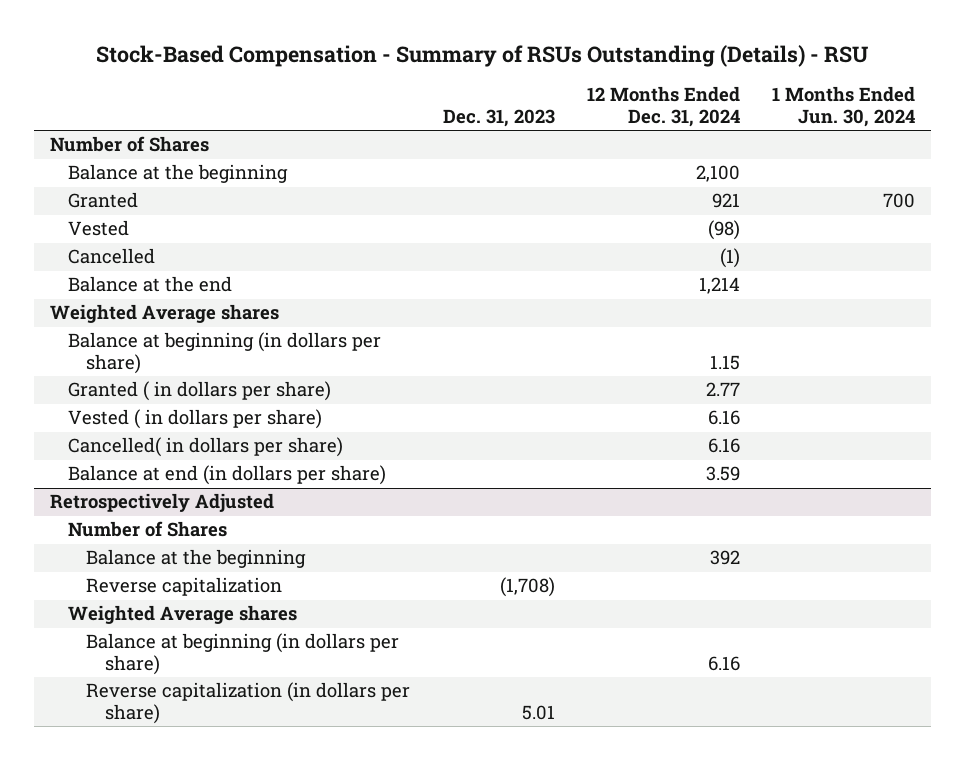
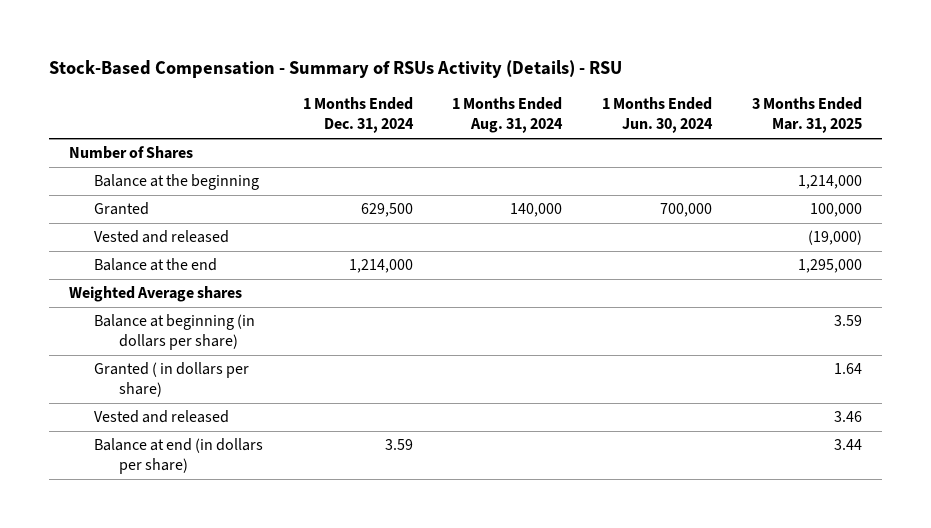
[96,45,869,68] Stock-Based Compensation - Summary of RSUs Outstanding (Details) - RSU -> [48,59,622,78] Stock-Based Compensation - Summary of RSUs Activity (Details) - RSU
[442,108,555,127] Dec. 31, 2023 -> none
[586,86,740,127] 12 Months Ended Dec. 31, 2024 -> none
none -> [302,97,414,134] 1 Months Ended Dec. 31, 2024
none -> [452,97,564,134] 1 Months Ended Aug. 31, 2024
none -> [751,97,862,134] 3 Months Ended Mar. 31, 2025
[68,248,156,265] Cancelled -> none
[883,193,916,209] 700 -> [660,203,713,218] 700,000
[68,220,130,237] Vested -> [93,230,229,244] Vested and released
[68,437,344,458] Cancelled( in dollars per share) -> none
[68,409,323,430] Vested ( in dollars per share) -> [93,410,229,424] Vested and released
[49,493,274,513] Retrospectively Adjusted -> none
[68,521,228,538] Number of Shares -> none
[86,549,307,569] Balance at the beginning -> none
[86,577,283,597] Reverse capitalization -> none
[68,605,298,625] Weighted Average shares -> none
[86,633,400,676] Balance at beginning (in dollars per share) -> none
[86,682,411,725] Reverse capitalization (in dollars per share) -> none

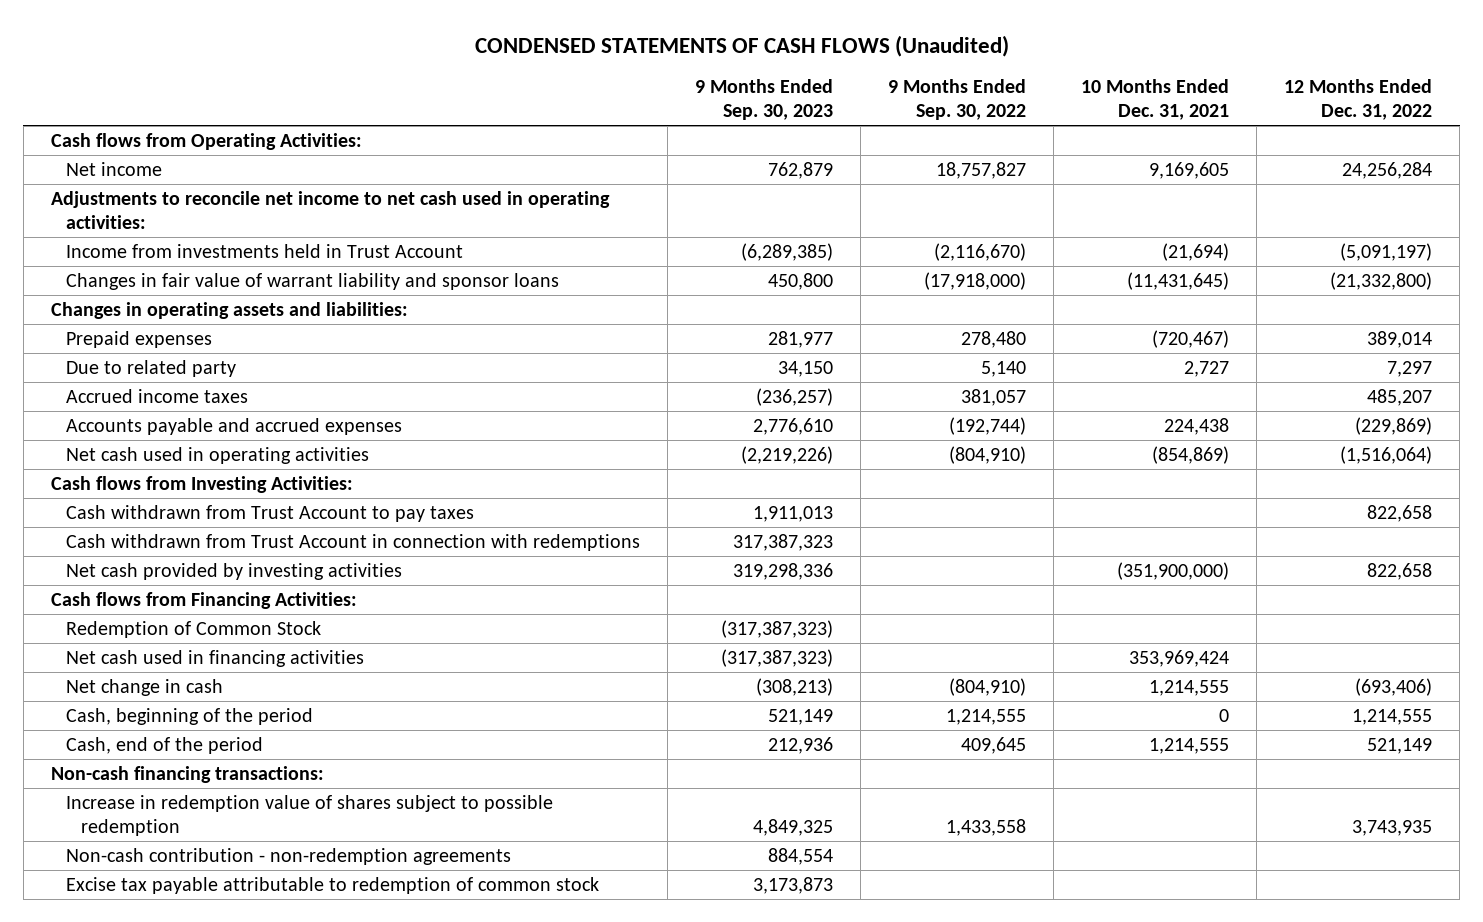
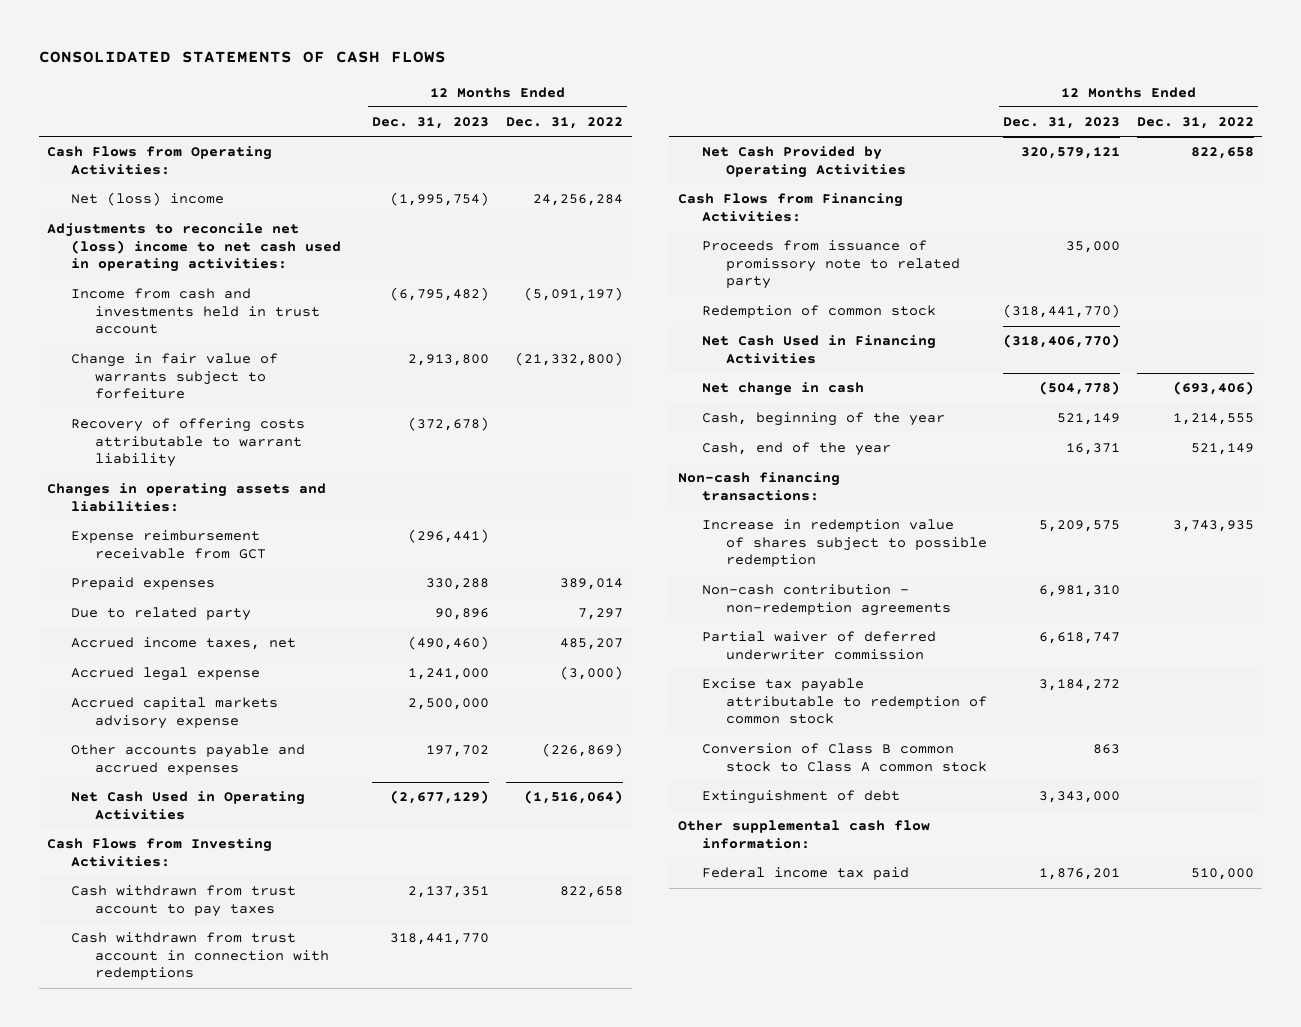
[474,35,1009,58] CONDENSED STATEMENTS OF CASH FLOWS (Unaudited) -> [38,51,446,64] CONSOLIDATED STATEMENTS OF CASH FLOWS
[694,79,833,121] 9 Months Ended Sep. 30, 2023 -> none
[888,79,1027,121] 9 Months Ended Sep. 30, 2022 -> none
[1081,79,1230,121] 10 Months Ended Dec. 31, 2021 -> none
none -> [372,117,490,130] Dec. 31, 2023
[50,132,362,150] Cash flows from Operating Activities: -> [46,146,272,175] Cash Flows from Operating Activities:
[65,161,162,176] Net income -> [70,192,224,207] Net (loss) income
[50,190,610,229] Adjustments to reconcile net income to net cash used in operating activities: -> [46,223,341,273] Adjustments to reconcile net (loss) income to net cash used in operating activities:
[65,243,463,258] Income from investments held in Trust Account -> [70,288,320,335] Income from cash and investments held in trust account
[65,272,559,290] Changes in fair value of warrant liability and sponsor loans -> [70,353,278,400] Change in fair value of warrants subject to forfeiture
none -> [70,418,305,468] Recovery of offering costs attributable to warrant liability
none -> [70,530,266,559] Expense reimbursement receivable from GCT
[65,388,248,403] Accrued income taxes -> [70,637,296,651] Accrued income taxes, net
none -> [70,667,260,682] Accrued legal expense
none -> [70,697,278,729] Accrued capital markets advisory expense
[65,417,402,435] Accounts payable and accrued expenses -> [70,744,305,775] Other accounts payable and accrued expenses
[1355,416,1433,435] (229,869) -> [542,743,624,758] (226,869)
[65,446,369,464] Net cash used in operating activities -> [70,791,305,820] Net Cash Used in Operating Activities
[50,475,353,493] Cash flows from Investing Activities: -> [46,838,272,867] Cash Flows from Investing Activities:
[65,504,474,522] Cash withdrawn from Trust Account to pay taxes -> [70,885,296,917] Cash withdrawn from trust account to pay taxes
[65,533,640,551] Cash withdrawn from Trust Account in connection with redemptions -> [70,932,329,981] Cash withdrawn from trust account in connection with redemptions
[65,562,402,580] Net cash provided by investing activities -> [701,146,906,178] Net Cash Provided by Operating Activities
[50,591,357,609] Cash flows from Financing Activities: -> [677,193,903,222] Cash Flows from Financing Activities:
none -> [701,240,960,290] Proceeds from issuance of promissory note to related party
[65,620,321,638] Redemption of Common Stock -> [701,305,936,319] Redemption of common stock
[65,649,364,667] Net cash used in financing activities -> [701,335,936,364] Net Cash Used in Financing Activities
[65,707,313,725] Cash, beginning of the period -> [701,412,945,427] Cash, beginning of the year
[65,736,263,754] Cash, end of the period -> [701,442,891,457] Cash, end of the year
none -> [701,631,936,660] Partial waiver of deferred underwriter commission
none -> [701,743,987,772] Conversion of Class B common stock to Class A common stock
none -> [701,790,900,805] Extinguishment of debt
none -> [677,820,930,849] Other supplemental cash flow information:
none -> [701,867,909,881] Federal income tax paid

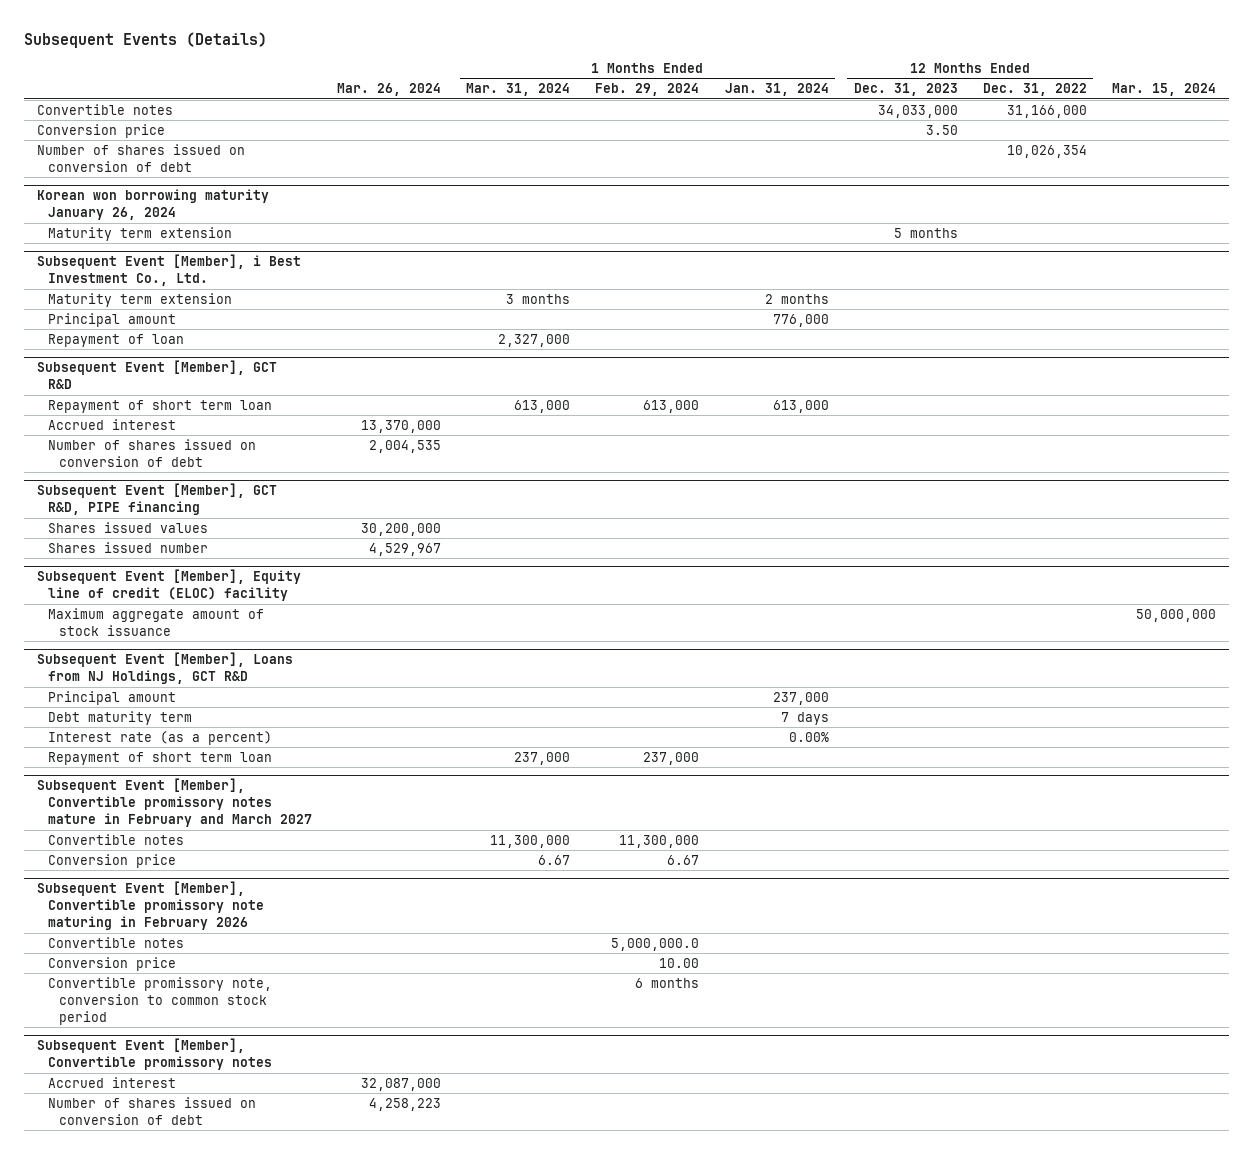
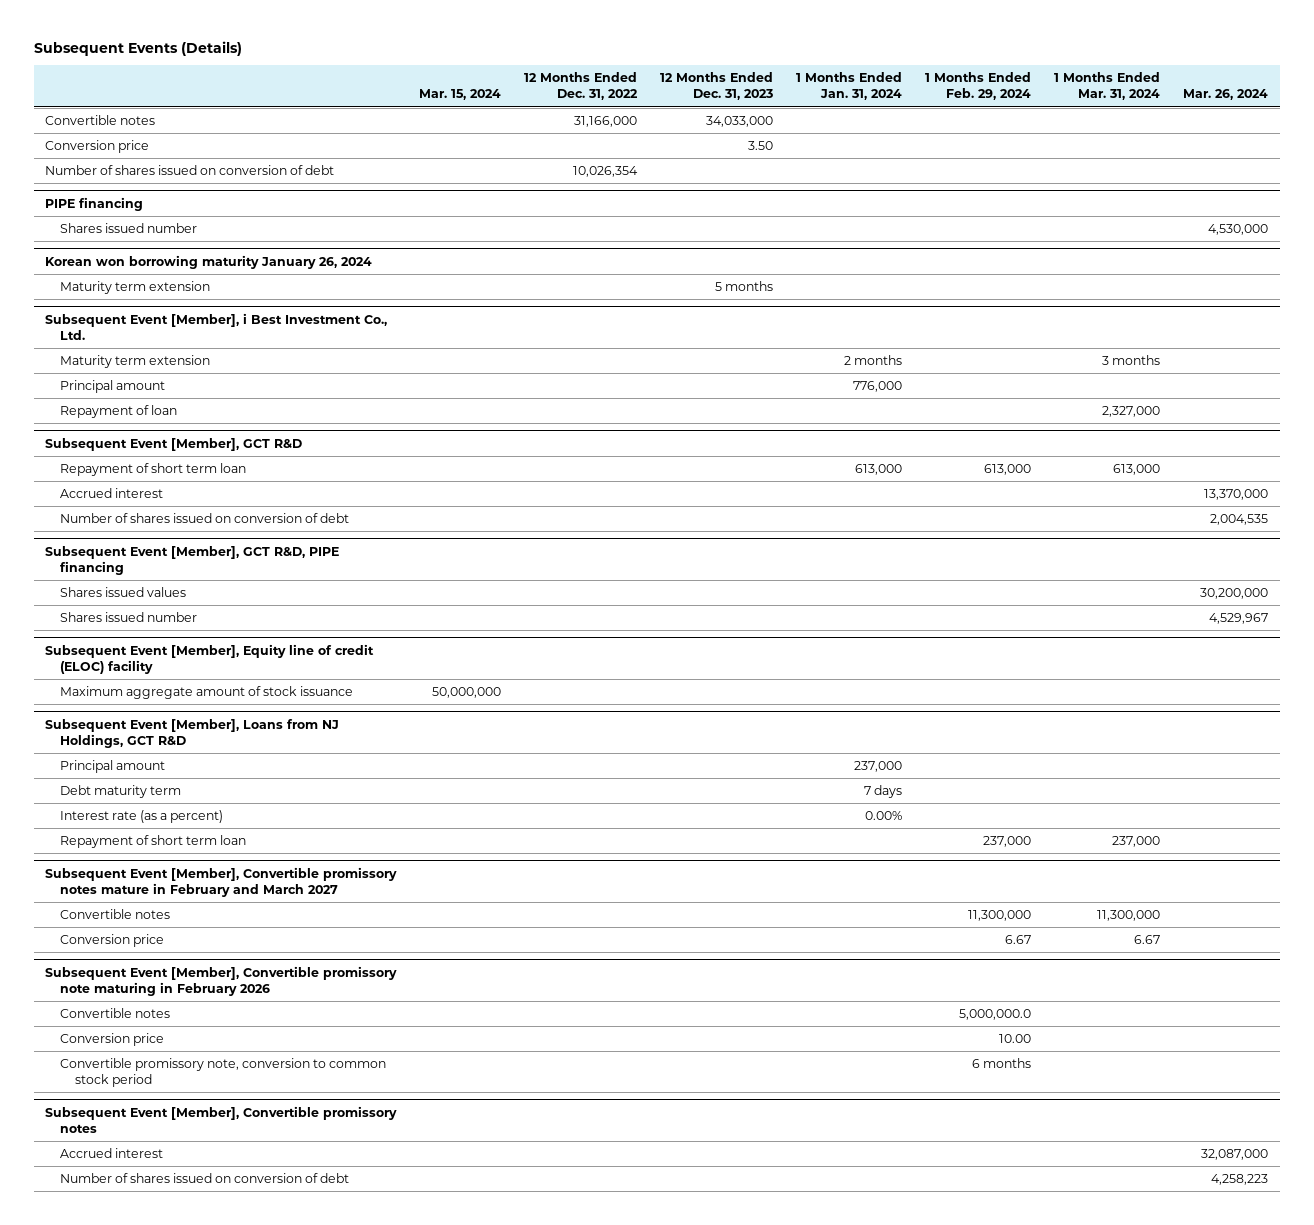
none -> [45,196,144,211] PIPE financing
none -> [60,223,198,234] Shares issued number

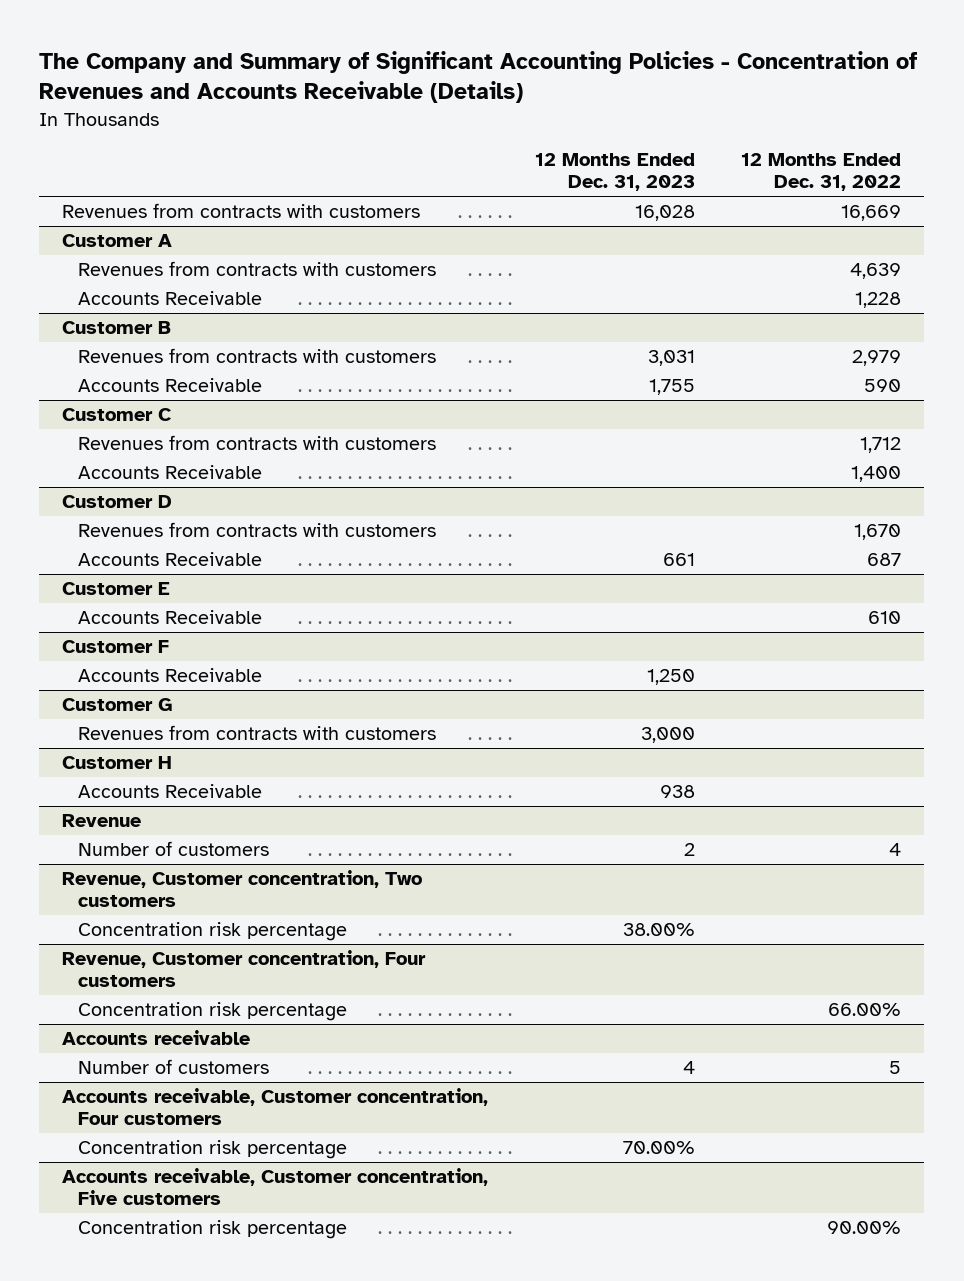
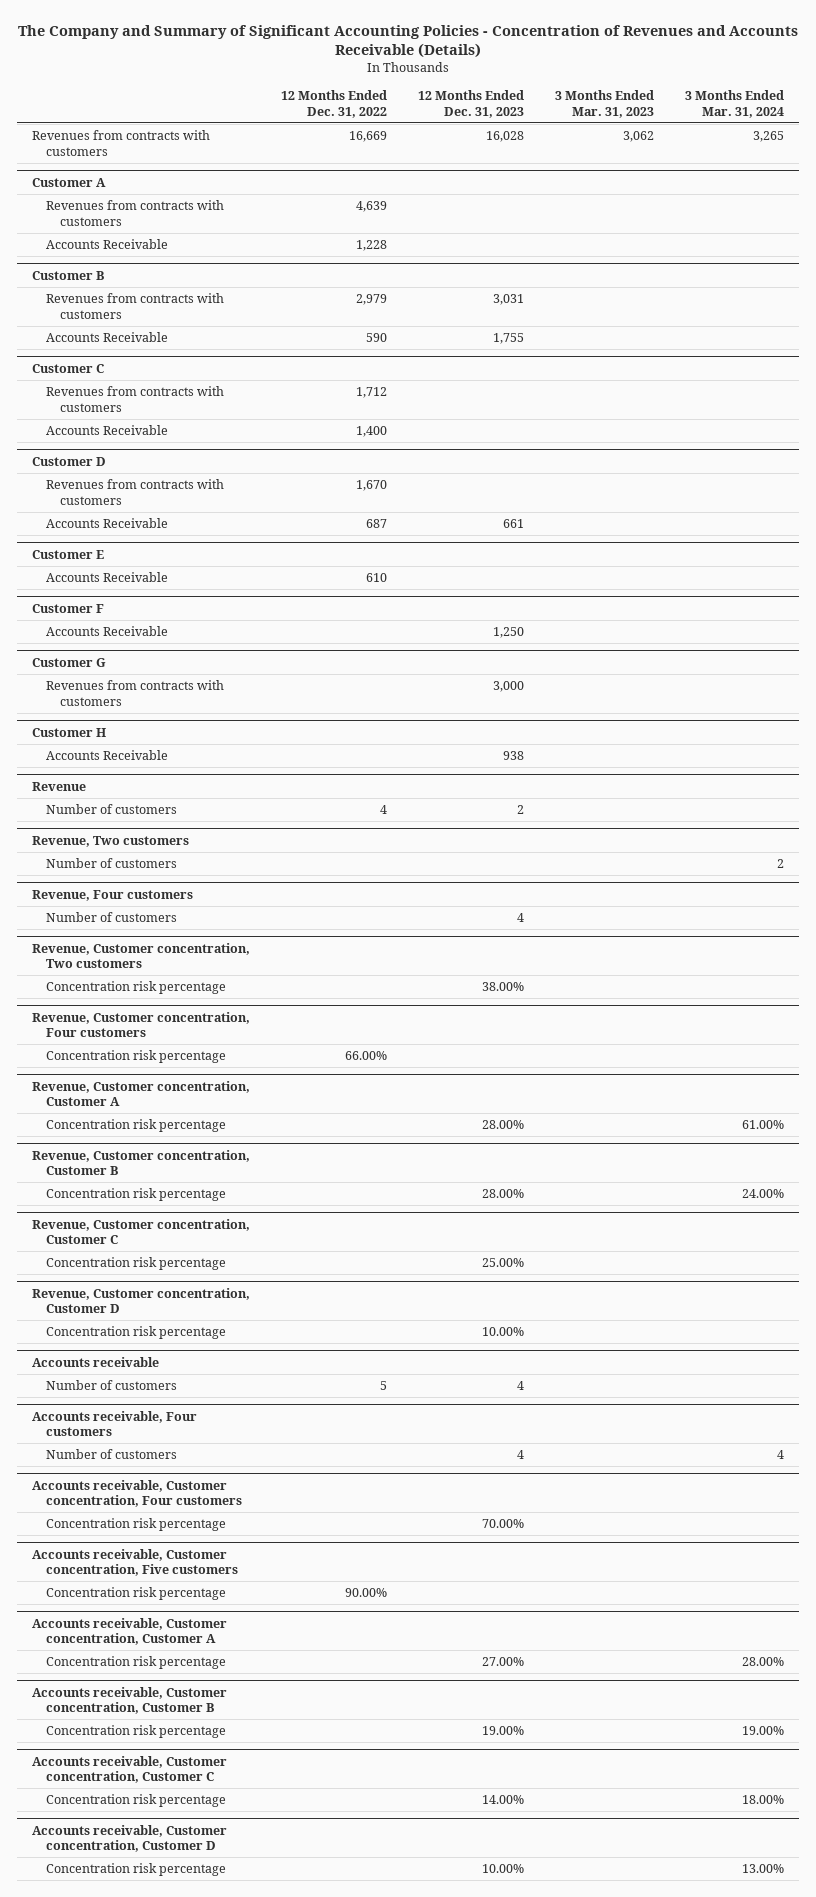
none -> [554,90,654,118] 3 Months Ended Mar. 31, 2023
none -> [684,90,784,118] 3 Months Ended Mar. 31, 2024
none -> [32,835,190,847] Revenue, Two customers
none -> [46,857,178,868] Number of customers
none -> [32,889,194,901] Revenue, Four customers
none -> [46,911,178,922] Number of customers
none -> [32,1080,251,1107] Revenue, Customer concentration, Customer A
none -> [46,1118,227,1132] Concentration risk percentage
none -> [32,1149,251,1176] Revenue, Customer concentration, Customer B
none -> [46,1187,227,1201] Concentration risk percentage
none -> [32,1218,251,1245] Revenue, Customer concentration, Customer C
none -> [46,1256,227,1270] Concentration risk percentage
none -> [32,1287,251,1314] Revenue, Customer concentration, Customer D
none -> [46,1325,227,1339] Concentration risk percentage
none -> [32,1410,198,1437] Accounts receivable, Four customers
none -> [46,1448,178,1459] Number of customers
none -> [32,1617,228,1646] Accounts receivable, Customer concentration, Customer A
none -> [46,1655,227,1669] Concentration risk percentage
none -> [32,1686,228,1715] Accounts receivable, Customer concentration, Customer B
none -> [46,1724,227,1738] Concentration risk percentage
none -> [32,1755,228,1784] Accounts receivable, Customer concentration, Customer C
none -> [46,1793,227,1807] Concentration risk percentage
none -> [32,1824,228,1853] Accounts receivable, Customer concentration, Customer D
none -> [46,1862,227,1876] Concentration risk percentage

